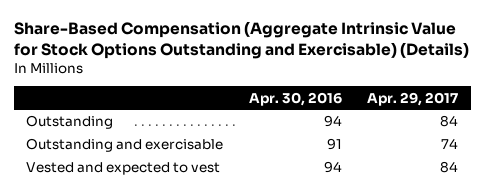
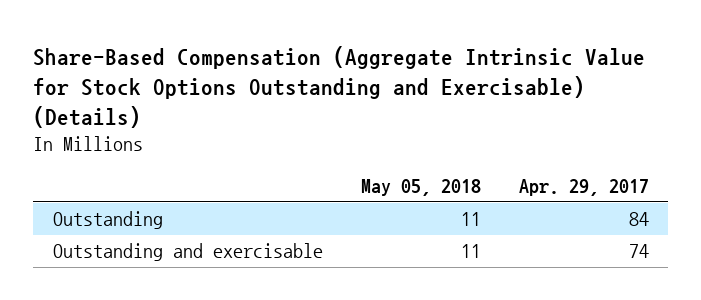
[248,91,342,106] Apr. 30, 2016 -> none
none -> [360,178,481,196] May 05, 2018
[26,162,221,176] Vested and expected to vest -> none

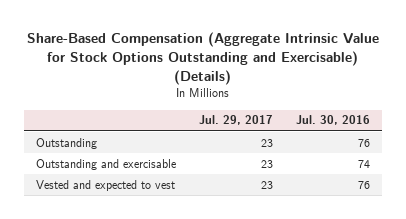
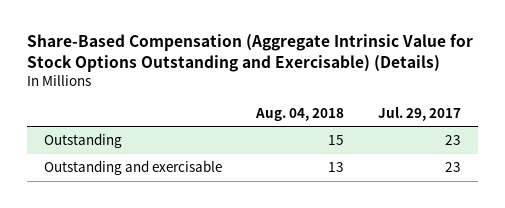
[296,115,371,126] Jul. 30, 2016 -> none
none -> [254,107,344,121] Aug. 04, 2018
[35,179,175,191] Vested and expected to vest -> none

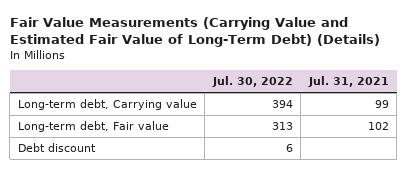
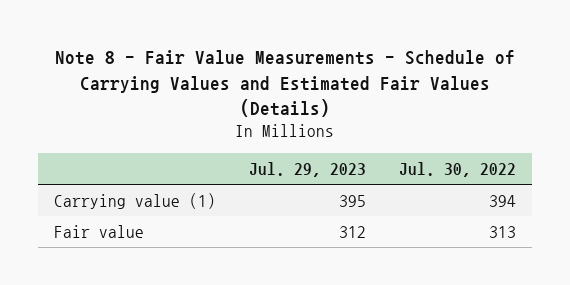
[9,17,380,48] Fair Value Measurements (Carrying Value and Estimated Fair Value of Long-Term Debt) (Details) -> [54,50,515,118] Note 8 - Fair Value Measurements - Schedule of Carrying Values and Estimated Fair Values (Details)
[307,76,389,88] Jul. 31, 2021 -> none
none -> [248,161,366,177] Jul. 29, 2023
[17,142,96,152] Debt discount -> none
[17,98,197,110] Long-term debt, Carrying value -> [54,192,217,209] Carrying value (1)
[17,120,169,132] Long-term debt, Fair value -> [54,224,145,238] Fair value

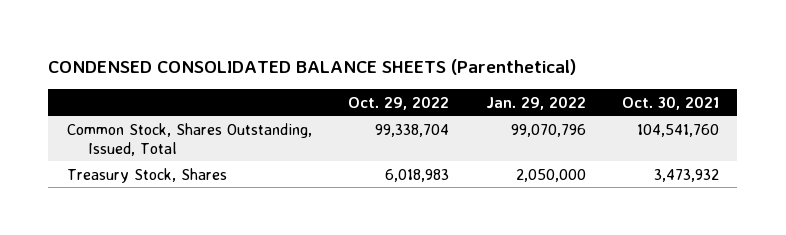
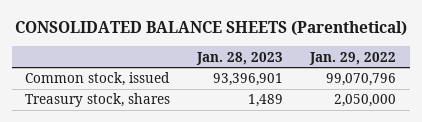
[48,59,577,76] CONDENSED CONSOLIDATED BALANCE SHEETS (Parenthetical) -> [14,20,407,36] CONSOLIDATED BALANCE SHEETS (Parenthetical)
[348,95,450,110] Oct. 29, 2022 -> none
[622,95,720,110] Oct. 30, 2021 -> none
none -> [196,51,284,65] Jan. 28, 2023
[66,122,312,156] Common Stock, Shares Outstanding, Issued, Total -> [25,72,171,87] Common stock, issued
[66,167,227,183] Treasury Stock, Shares -> [25,93,171,108] Treasury stock, shares

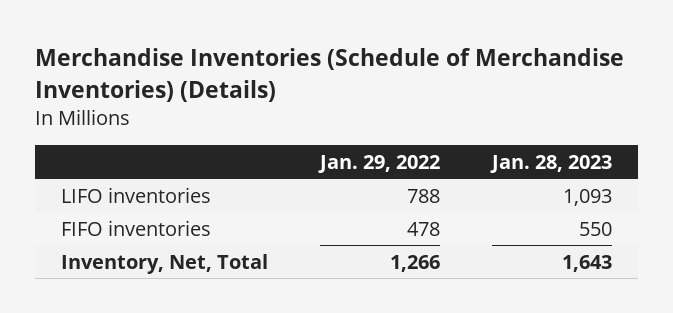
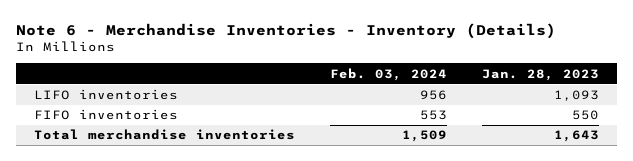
[35,48,625,102] Merchandise Inventories (Schedule of Merchandise Inventories) (Details) -> [16,23,557,40] Note 6 - Merchandise Inventories - Inventory (Details)
[318,154,441,173] Jan. 29, 2022 -> none
none -> [329,67,447,81] Feb. 03, 2024
[61,253,269,274] Inventory, Net, Total -> [33,129,295,141] Total merchandise inventories

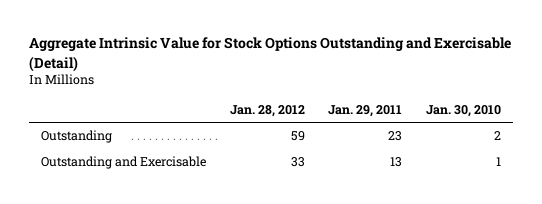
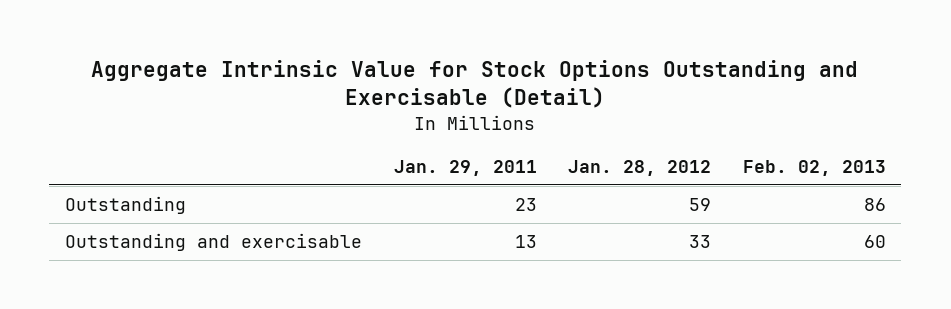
[425,104,501,117] Jan. 30, 2010 -> none
none -> [742,159,886,176] Feb. 02, 2013
[41,156,207,170] Outstanding and Exercisable -> [65,233,363,252] Outstanding and exercisable

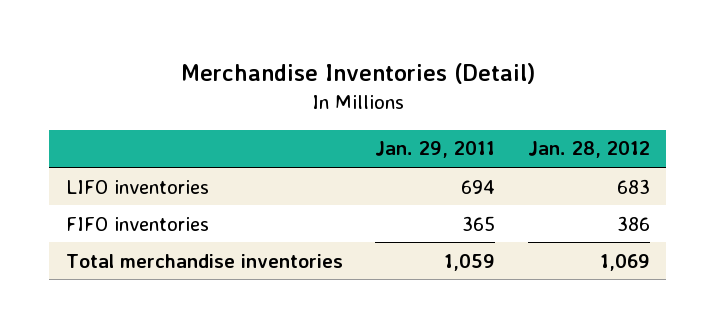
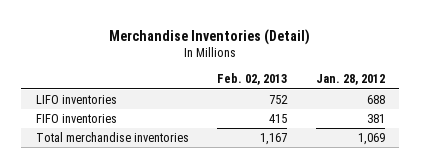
[375,141,496,159] Jan. 29, 2011 -> none
none -> [217,73,288,86] Feb. 02, 2013
[616,178,650,194] 683 -> [366,94,385,104] 688
[616,215,650,231] 386 -> [366,113,385,123] 381

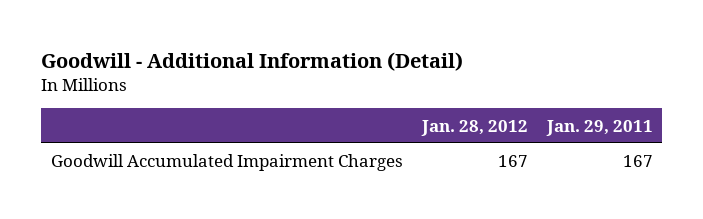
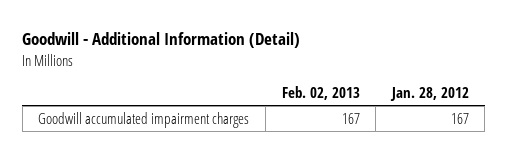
[545,119,653,136] Jan. 29, 2011 -> none
none -> [281,86,360,101] Feb. 02, 2013
[50,154,403,172] Goodwill Accumulated Impairment Charges -> [38,111,250,128] Goodwill accumulated impairment charges

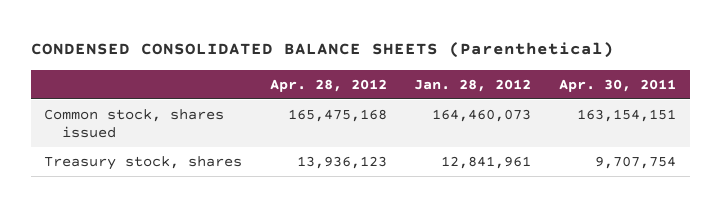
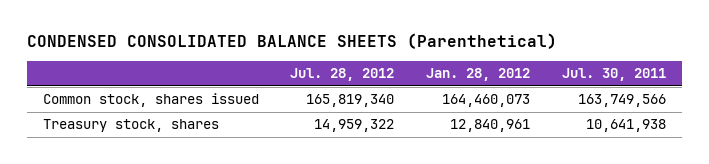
[269,78,387,92] Apr. 28, 2012 -> none
[558,78,676,92] Apr. 30, 2011 -> none
none -> [290,68,395,82] Jul. 28, 2012
none -> [562,68,667,82] Jul. 30, 2011
[441,155,532,169] 12,841,961 -> [450,119,531,133] 12,840,961

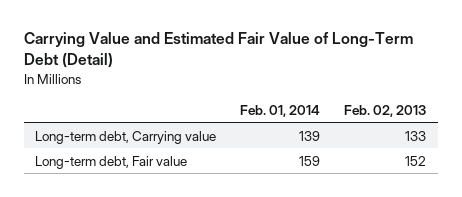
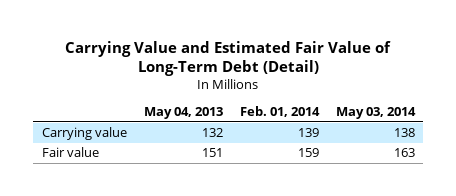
[344,104,427,117] Feb. 02, 2013 -> none
none -> [143,107,223,120] May 04, 2013
none -> [335,107,416,120] May 03, 2014
[35,130,217,144] Long-term debt, Carrying value -> [41,127,127,141] Carrying value
[35,155,188,169] Long-term debt, Fair value -> [41,147,99,158] Fair value

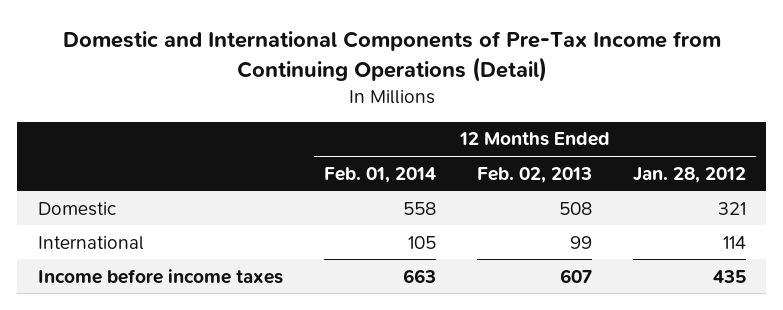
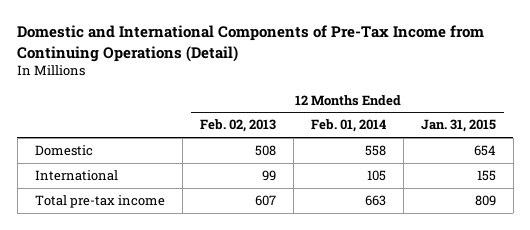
[632,166,746,183] Jan. 28, 2012 -> none
none -> [420,119,496,133] Jan. 31, 2015
[37,268,283,284] Income before income taxes -> [34,194,165,208] Total pre-tax income

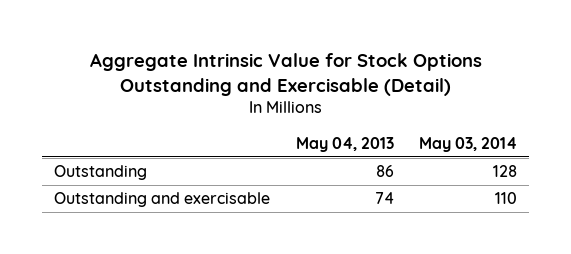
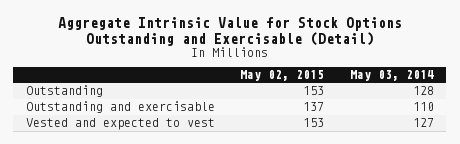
[295,136,394,152] May 04, 2013 -> none
none -> [240,69,325,81] May 02, 2015
none -> [25,118,215,131] Vested and expected to vest

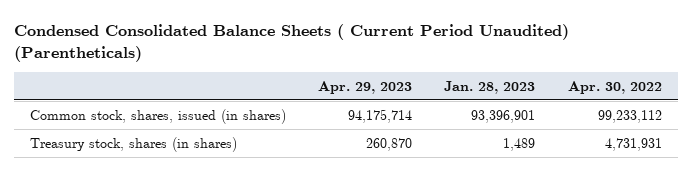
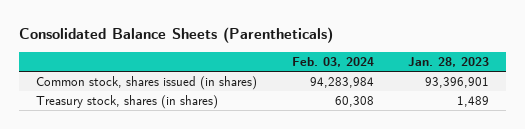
[14,24,570,62] Condensed Consolidated Balance Sheets ( Current Period Unaudited) (Parentheticals) -> [19,27,334,44] Consolidated Balance Sheets (Parentheticals)
[318,80,413,94] Apr. 29, 2023 -> none
[567,80,662,94] Apr. 30, 2022 -> none
none -> [291,57,374,68] Feb. 03, 2024
[30,108,287,124] Common stock, shares, issued (in shares) -> [36,76,258,91] Common stock, shares issued (in shares)

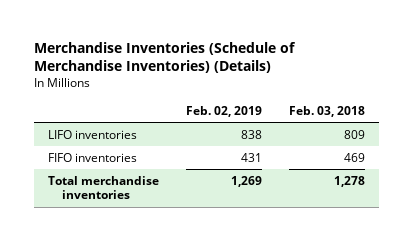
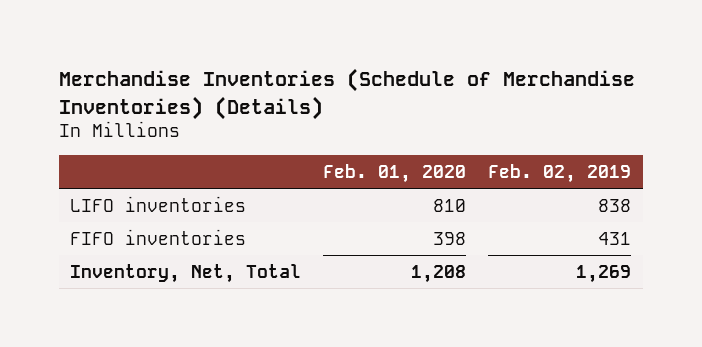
[288,105,365,117] Feb. 03, 2018 -> none
none -> [323,163,467,183] Feb. 01, 2020
[47,175,159,200] Total merchandise inventories -> [70,263,302,283] Inventory, Net, Total

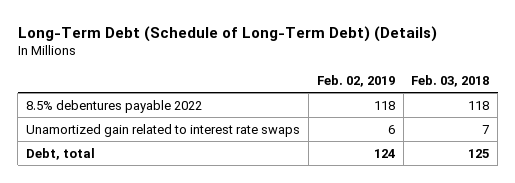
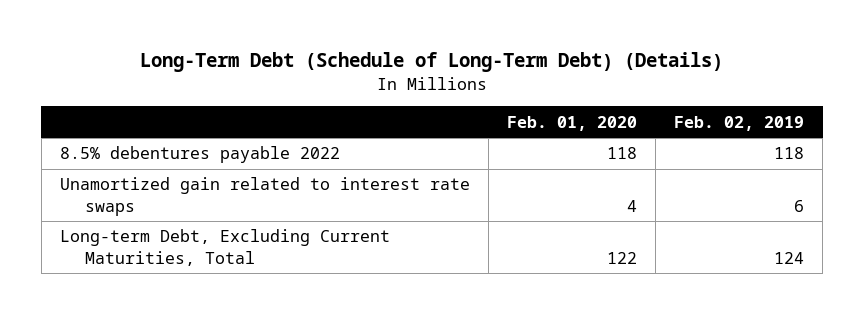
[411,74,490,87] Feb. 03, 2018 -> none
none -> [506,115,637,131] Feb. 01, 2020
[25,147,95,160] Debt, total -> [59,229,390,266] Long-term Debt, Excluding Current Maturities, Total

